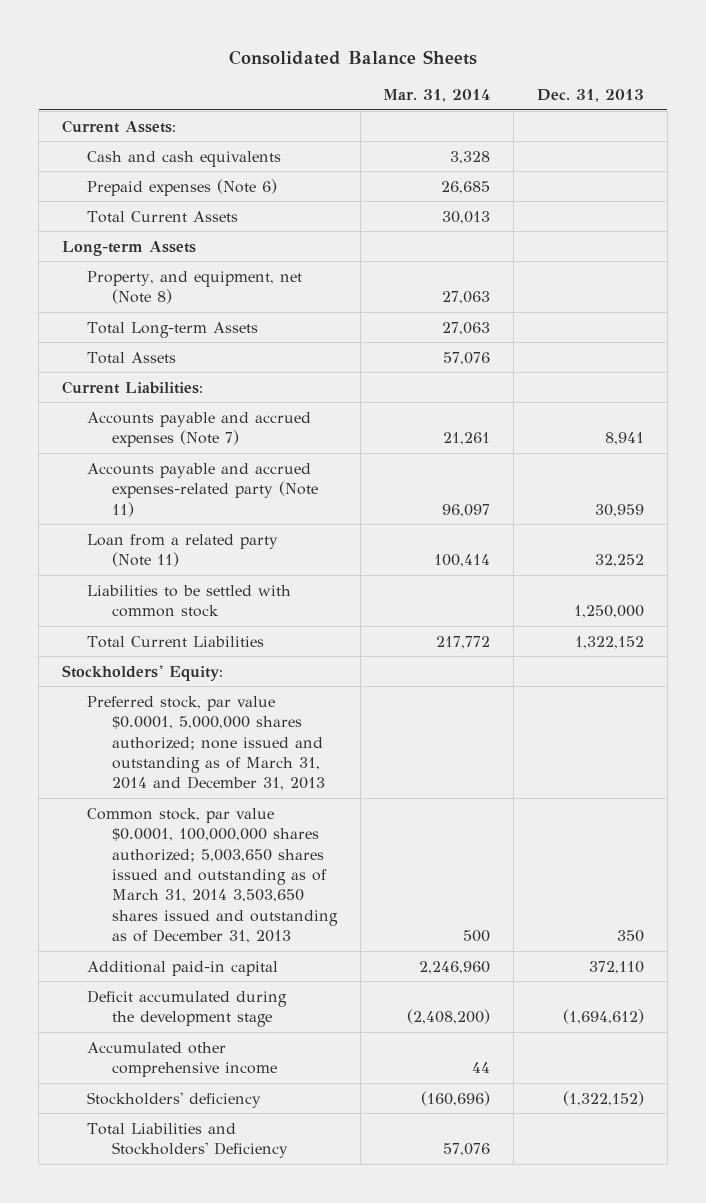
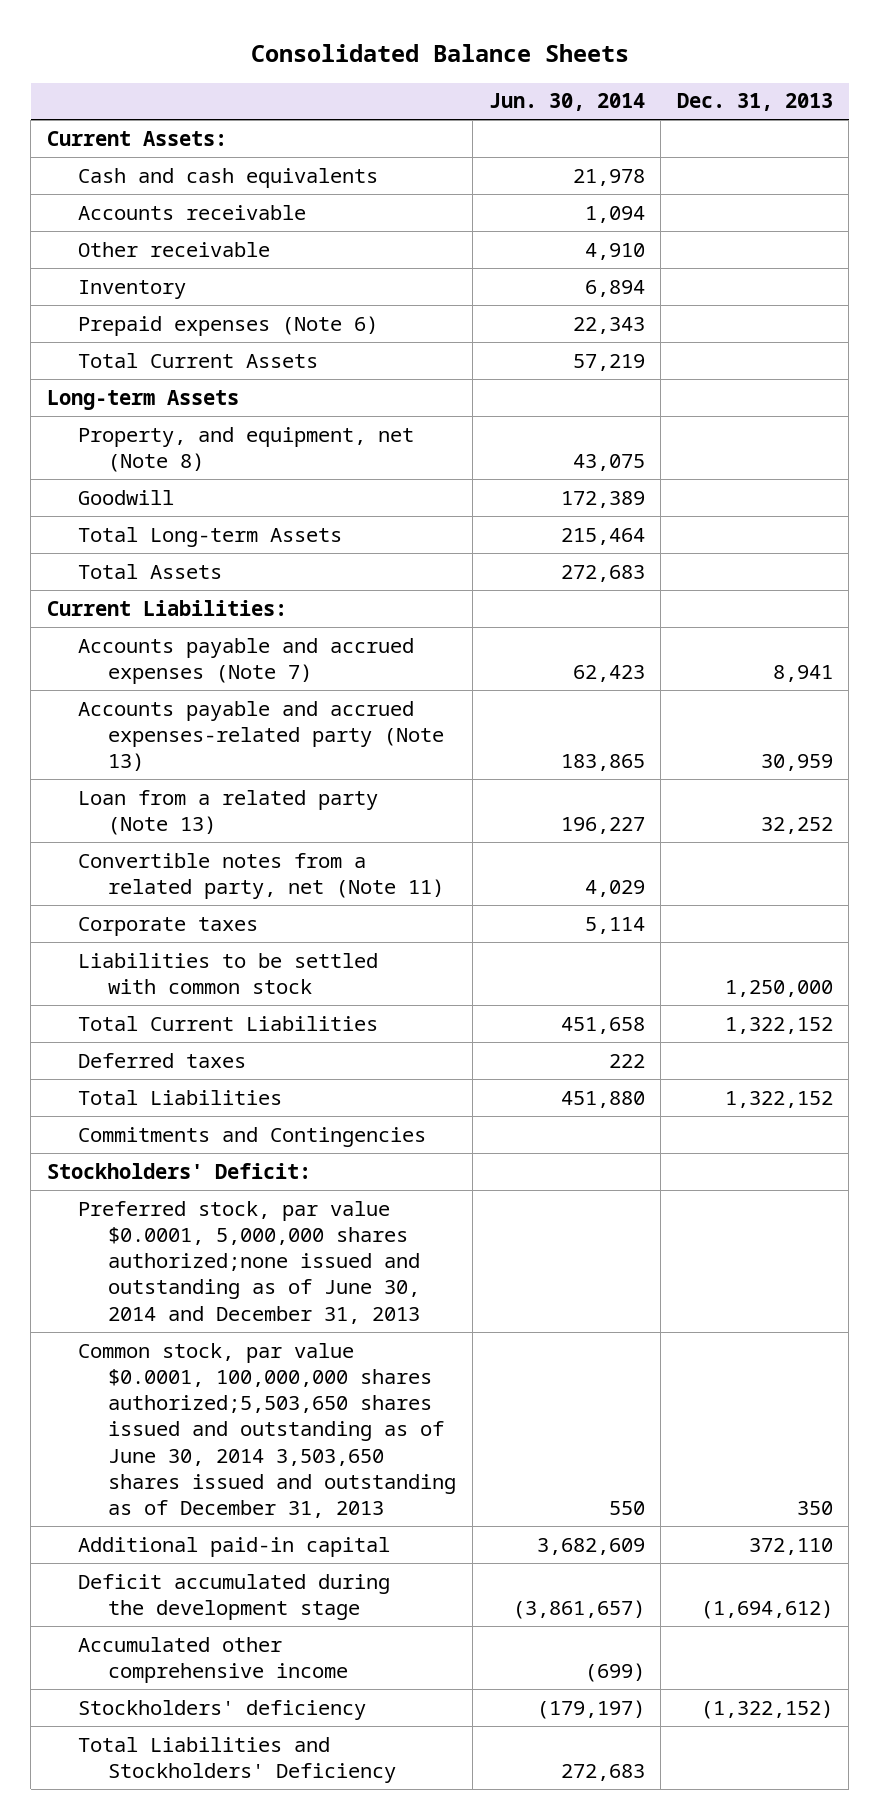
[383,89,491,103] Mar. 31, 2014 -> none
none -> [488,93,645,112] Jun. 30, 2014
none -> [77,204,306,220] Accounts receivable
none -> [77,241,270,257] Other receivable
none -> [77,279,186,299] Inventory
none -> [77,489,174,505] Goodwill
[86,462,318,517] Accounts payable and accrued expenses-related party (Note 11) -> [77,700,445,772] Accounts payable and accrued expenses-related party (Note 13)
[86,533,278,568] Loan from a related party (Note 11) -> [77,789,378,835] Loan from a related party (Note 13)
none -> [77,852,445,899] Convertible notes from a related party, net (Note 11)
none -> [77,916,258,936] Corporate taxes
none -> [77,1052,246,1068] Deferred taxes
none -> [77,1089,282,1105] Total Liabilities
none -> [77,1126,426,1147] Commitments and Contingencies
[62,664,224,681] Stockholders' Equity: -> [47,1162,312,1179] Stockholders' Deficit:
[86,695,325,791] Preferred stock, par value $0.0001, 5,000,000 shares authorized; none issued and outstanding as of March 31, 2014 and December 31, 2013 -> [77,1200,421,1324] Preferred stock, par value $0.0001, 5,000,000 shares authorized;none issued and outstanding as of June 30, 2014 and December 31, 2013
[86,807,338,944] Common stock, par value $0.0001, 100,000,000 shares authorized; 5,003,650 shares issued and outstanding as of March 31, 2014 3,503,650 shares issued and outstanding as of December 31, 2013 -> [77,1342,457,1519] Common stock, par value $0.0001, 100,000,000 shares authorized;5,503,650 shares issued and outstanding as of June 30, 2014 3,503,650 shares issued and outstanding as of December 31, 2013

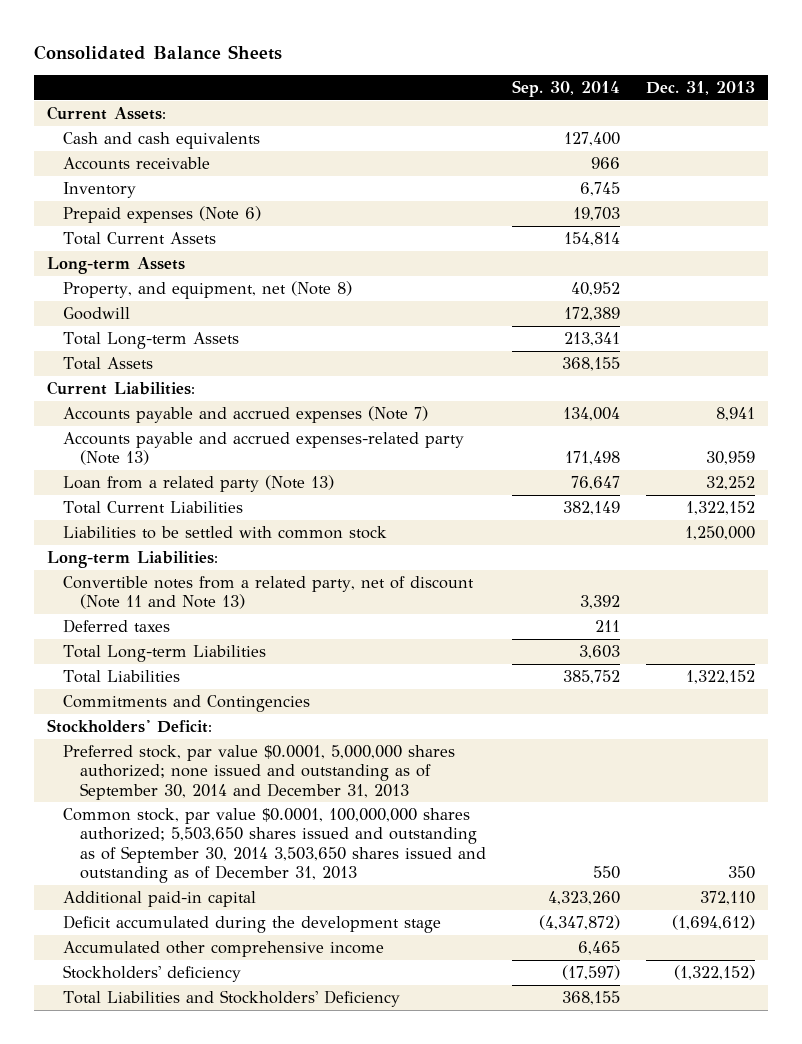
[488,93,645,112] Jun. 30, 2014 -> none
none -> [512,80,621,98] Sep. 30, 2014
[77,241,270,257] Other receivable -> none
[77,852,445,899] Convertible notes from a related party, net (Note 11) -> none
[77,916,258,936] Corporate taxes -> none
[77,952,378,994] Liabilities to be settled with common stock -> [63,525,388,539] Liabilities to be settled with common stock
none -> [46,550,218,568] Long-term Liabilities:
none -> [63,575,475,610] Convertible notes from a related party, net of discount (Note 11 and Note 13)
none -> [63,644,267,662] Total Long-term Liabilities
[77,1200,421,1324] Preferred stock, par value $0.0001, 5,000,000 shares authorized;none issued and outstanding as of June 30, 2014 and December 31, 2013 -> [63,744,456,800] Preferred stock, par value $0.0001, 5,000,000 shares authorized; none issued and outstanding as of September 30, 2014 and December 31, 2013
[77,1342,457,1519] Common stock, par value $0.0001, 100,000,000 shares authorized;5,503,650 shares issued and outstanding as of June 30, 2014 3,503,650 shares issued and outstanding as of December 31, 2013 -> [63,807,487,884] Common stock, par value $0.0001, 100,000,000 shares authorized; 5,503,650 shares issued and outstanding as of September 30, 2014 3,503,650 shares issued and outstanding as of December 31, 2013

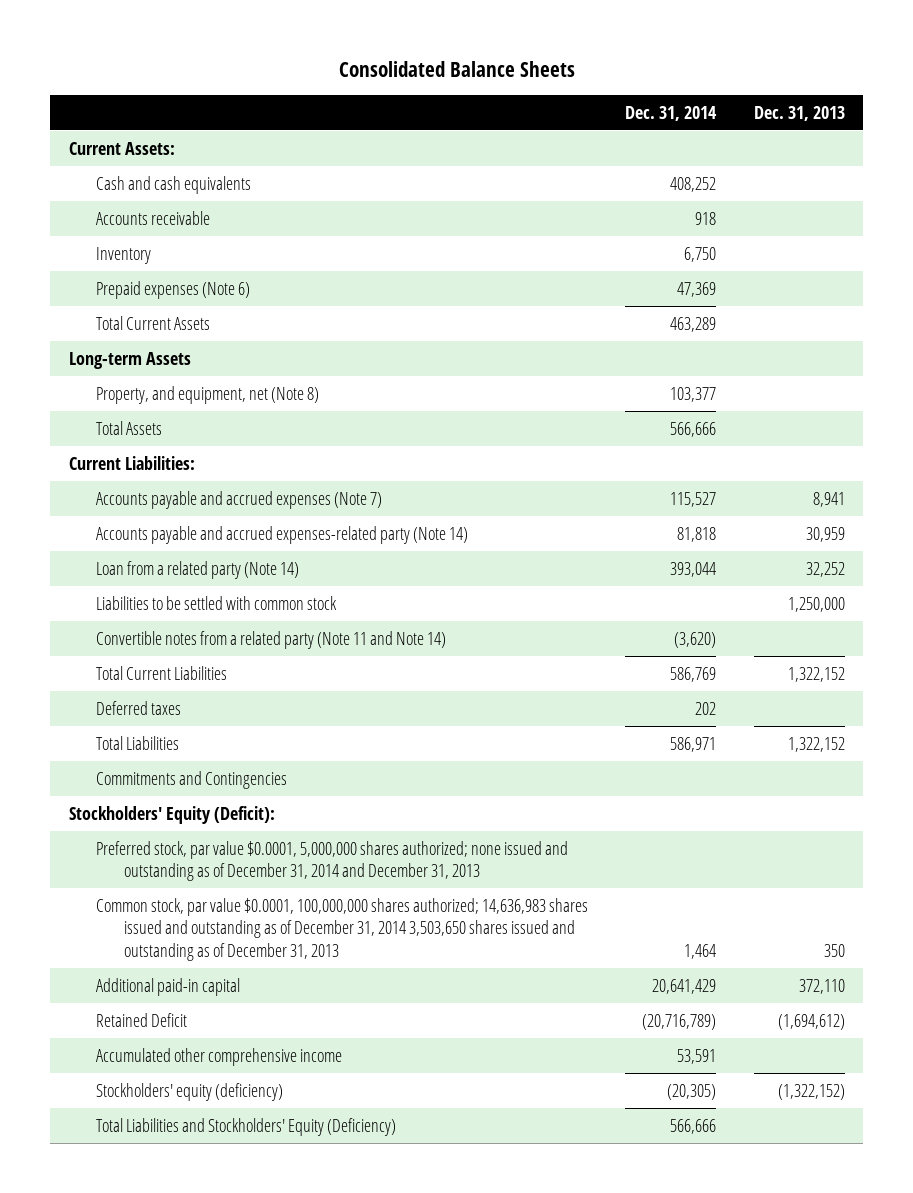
[512,80,621,98] Sep. 30, 2014 -> none
none -> [625,105,718,121] Dec. 31, 2014
[63,306,131,320] Goodwill -> none
[63,331,240,349] Total Long-term Assets -> none
[63,431,465,466] Accounts payable and accrued expenses-related party (Note 13) -> [96,525,469,544] Accounts payable and accrued expenses-related party (Note 14)
[63,474,335,492] Loan from a related party (Note 13) -> [96,560,300,579] Loan from a related party (Note 14)
[46,550,218,568] Long-term Liabilities: -> none
[63,575,475,610] Convertible notes from a related party, net of discount (Note 11 and Note 13) -> [96,630,447,649] Convertible notes from a related party (Note 11 and Note 14)
[63,500,244,514] Total Current Liabilities -> [96,665,228,680] Total Current Liabilities
[63,644,267,662] Total Long-term Liabilities -> none
[46,718,212,733] Stockholders' Deficit: -> [68,805,275,824] Stockholders' Equity (Deficit):
[63,744,456,800] Preferred stock, par value $0.0001, 5,000,000 shares authorized; none issued and outstanding as of September 30, 2014 and December 31, 2013 -> [96,840,569,882] Preferred stock, par value $0.0001, 5,000,000 shares authorized; none issued and outstanding as of December 31, 2014 and December 31, 2013
[63,807,487,884] Common stock, par value $0.0001, 100,000,000 shares authorized; 5,503,650 shares issued and outstanding as of September 30, 2014 3,503,650 shares issued and outstanding as of December 31, 2013 -> [96,897,589,961] Common stock, par value $0.0001, 100,000,000 shares authorized; 14,636,983 shares issued and outstanding as of December 31, 2014 3,503,650 shares issued and outstanding as of December 31, 2013
[63,914,442,933] Deficit accumulated during the development stage -> [96,1012,188,1027] Retained Deficit
[63,964,242,982] Stockholders' deficiency -> [96,1082,284,1101] Stockholders' equity (deficiency)
[63,989,401,1007] Total Liabilities and Stockholders' Deficiency -> [96,1117,397,1136] Total Liabilities and Stockholders' Equity (Deficiency)

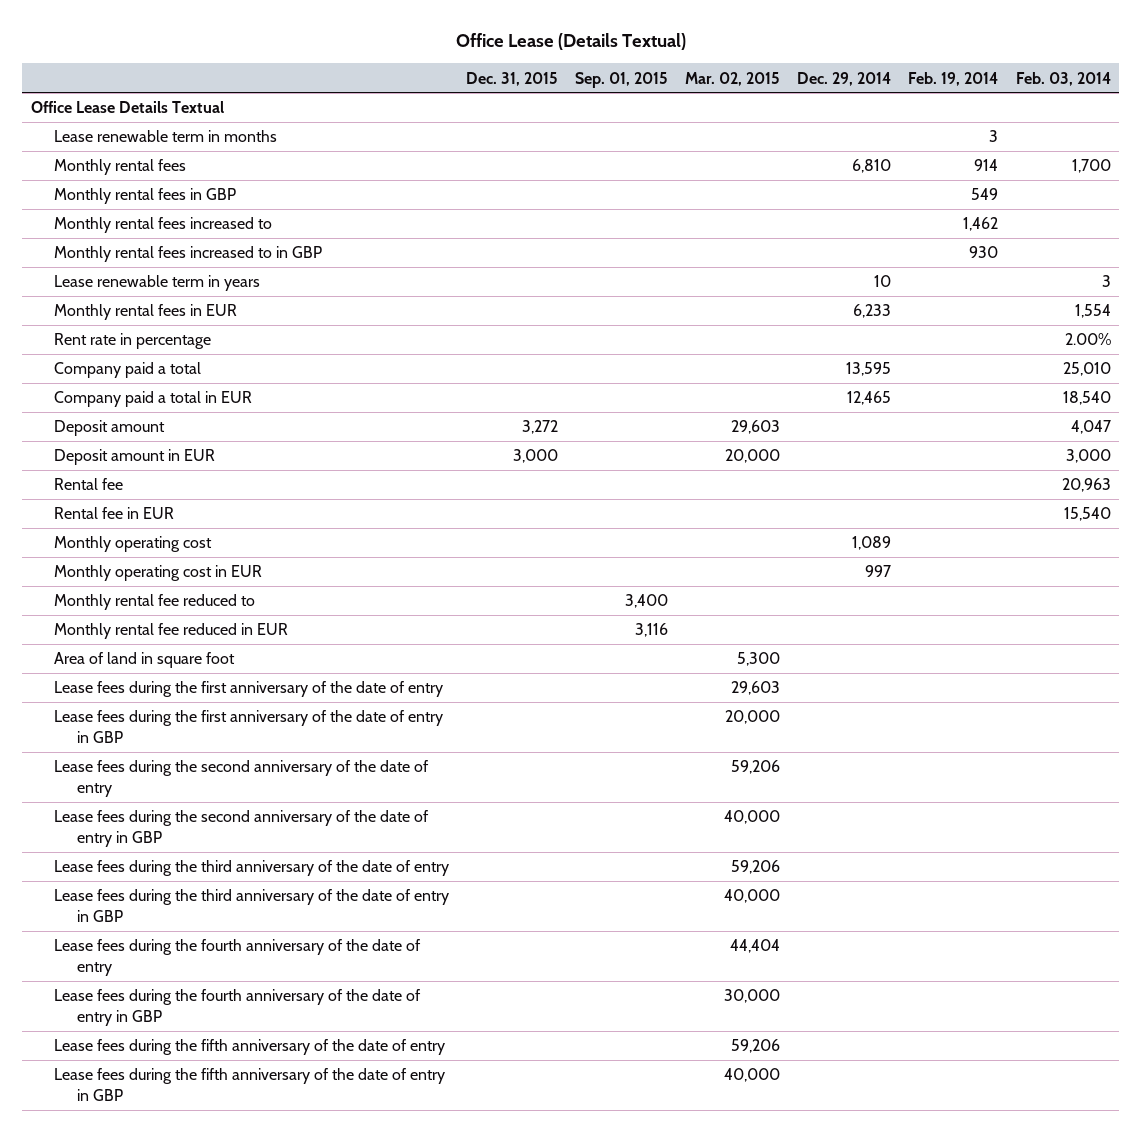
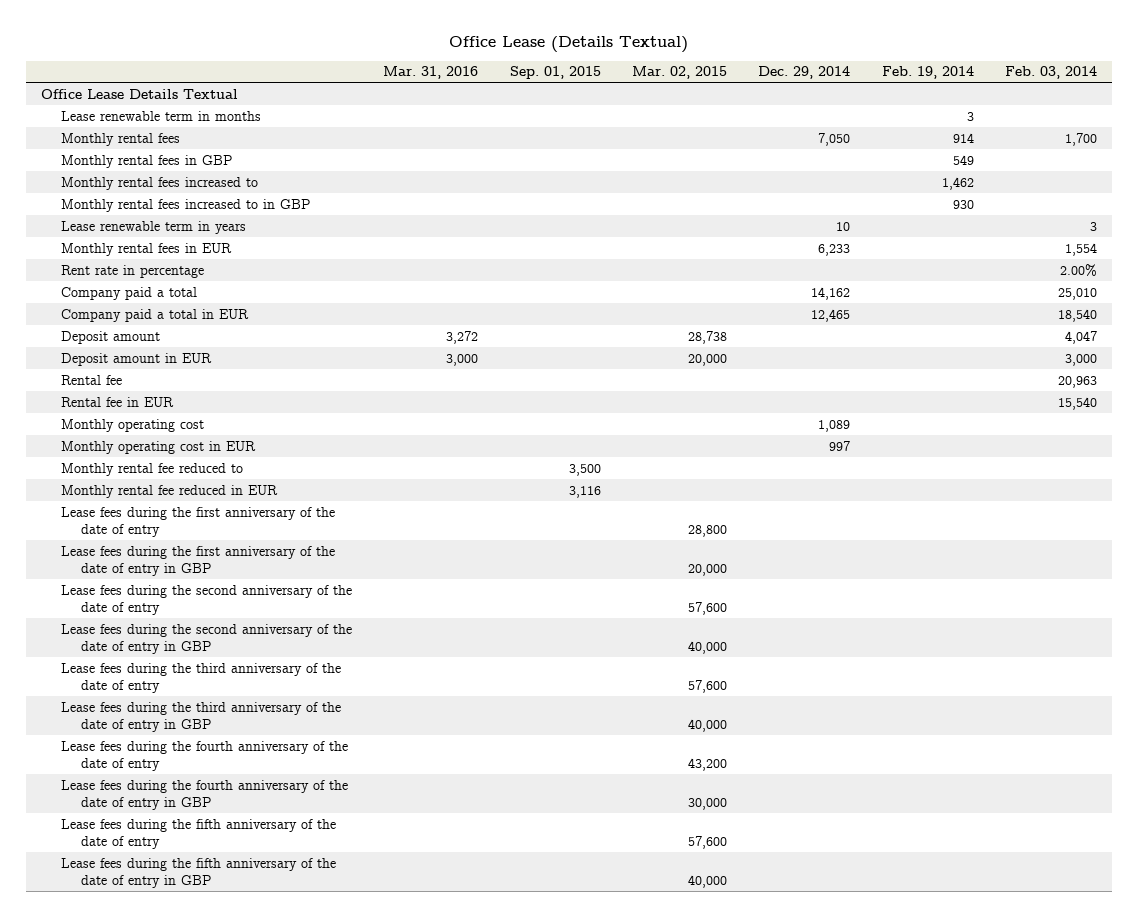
[465,71,558,86] Dec. 31, 2015 -> none
none -> [383,66,479,80] Mar. 31, 2016
[852,159,892,174] 6,810 -> [818,132,851,146] 7,050
[846,362,892,377] 13,595 -> [811,286,851,300] 14,162
[731,420,781,435] 29,603 -> [687,330,727,344] 28,738
[624,594,668,609] 3,400 -> [568,463,601,476] 3,500
[53,652,235,669] Area of land in square foot -> none
[731,681,781,696] 29,603 -> [687,525,727,538] 28,800
[731,760,781,775] 59,206 -> [687,602,727,616] 57,600
[731,860,781,875] 59,206 -> [687,680,727,694] 57,600
[730,939,781,954] 44,404 -> [687,758,727,772] 43,200
[731,1039,781,1054] 59,206 -> [687,836,727,850] 57,600

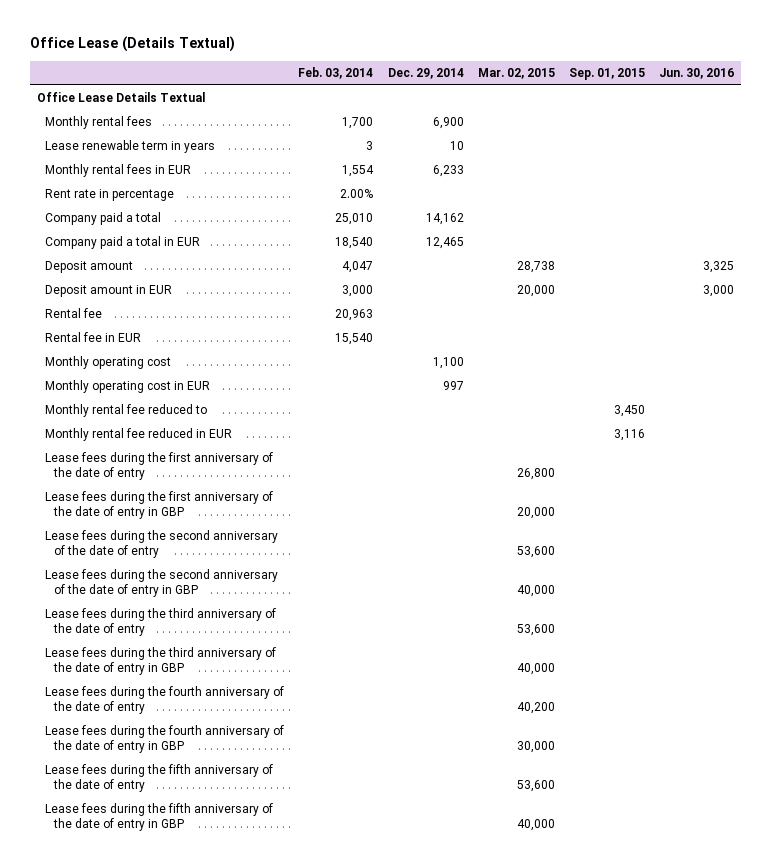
[383,66,479,80] Mar. 31, 2016 -> none
[881,66,974,80] Feb. 19, 2014 -> none
none -> [658,68,734,80] Jun. 30, 2016
[60,110,261,121] Lease renewable term in months -> none
[60,154,232,168] Monthly rental fees in GBP -> none
[60,176,258,190] Monthly rental fees increased to -> none
[60,198,310,212] Monthly rental fees increased to in GBP -> none
[818,132,851,146] 7,050 -> [432,117,464,130] 6,900
[818,419,851,432] 1,089 -> [432,357,464,370] 1,100
[568,463,601,476] 3,500 -> [613,405,645,418] 3,450
[687,525,727,538] 28,800 -> [516,468,555,481] 26,800
[687,602,727,616] 57,600 -> [516,546,555,559] 53,600
[687,680,727,694] 57,600 -> [516,624,555,637] 53,600
[687,758,727,772] 43,200 -> [516,702,555,715] 40,200
[687,836,727,850] 57,600 -> [516,780,555,793] 53,600

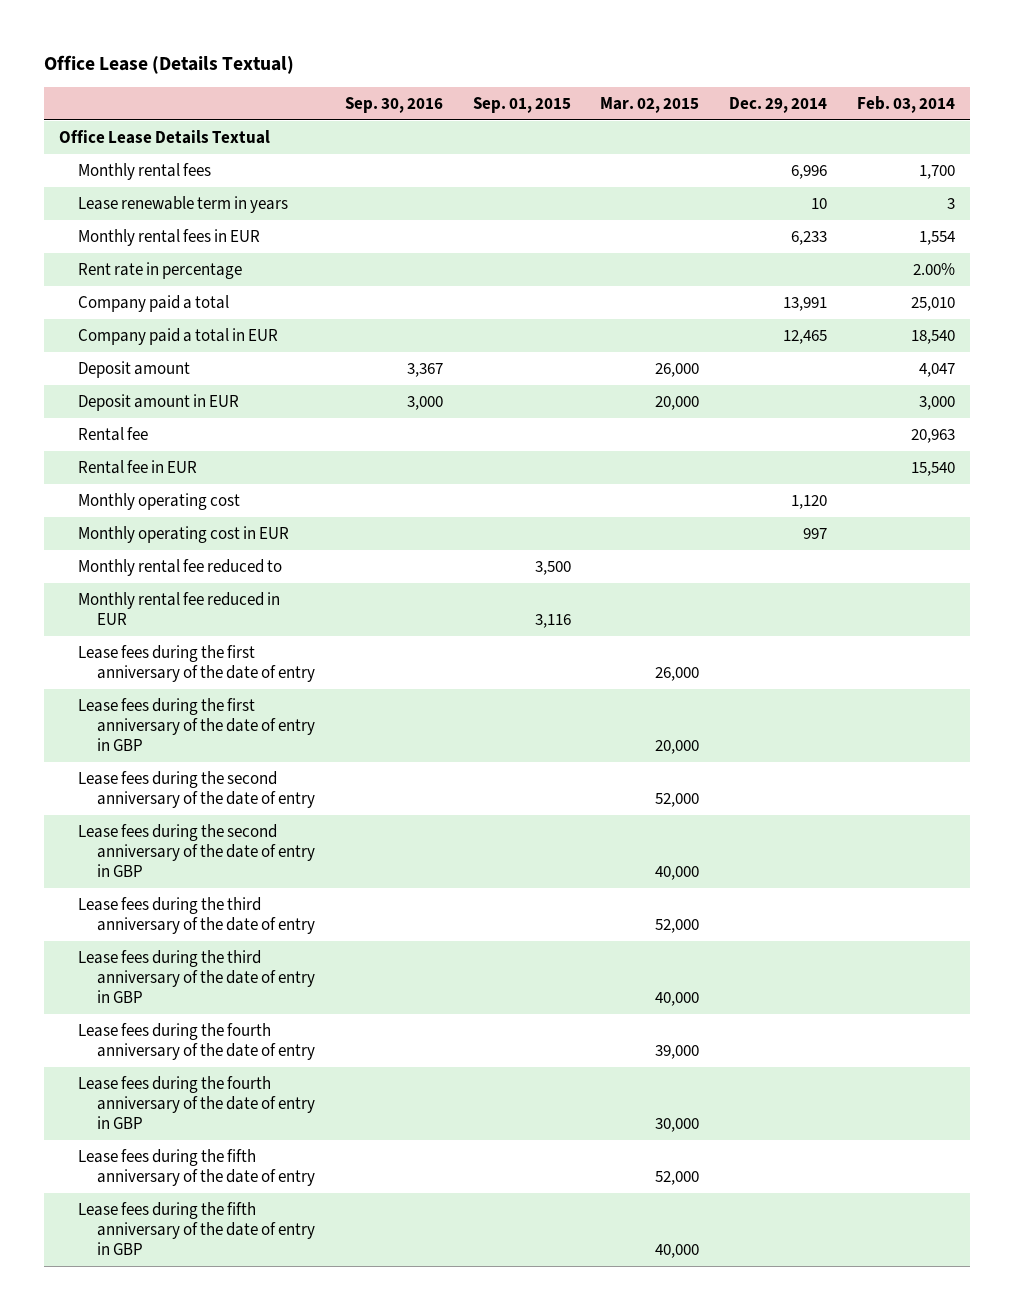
[658,68,734,80] Jun. 30, 2016 -> none
none -> [345,96,444,113] Sep. 30, 2016
[432,117,464,130] 6,900 -> [791,164,828,179] 6,996
[425,213,464,226] 14,162 -> [783,296,828,311] 13,991
[516,261,555,274] 28,738 -> [655,362,700,377] 26,000
[432,357,464,370] 1,100 -> [791,494,828,509] 1,120
[613,405,645,418] 3,450 -> [534,560,571,575] 3,500
[516,468,555,481] 26,800 -> [655,667,700,682] 26,000
[516,546,555,559] 53,600 -> [655,793,700,808] 52,000
[516,624,555,637] 53,600 -> [655,919,700,934] 52,000
[516,702,555,715] 40,200 -> [655,1045,700,1060] 39,000
[516,780,555,793] 53,600 -> [655,1171,700,1186] 52,000

